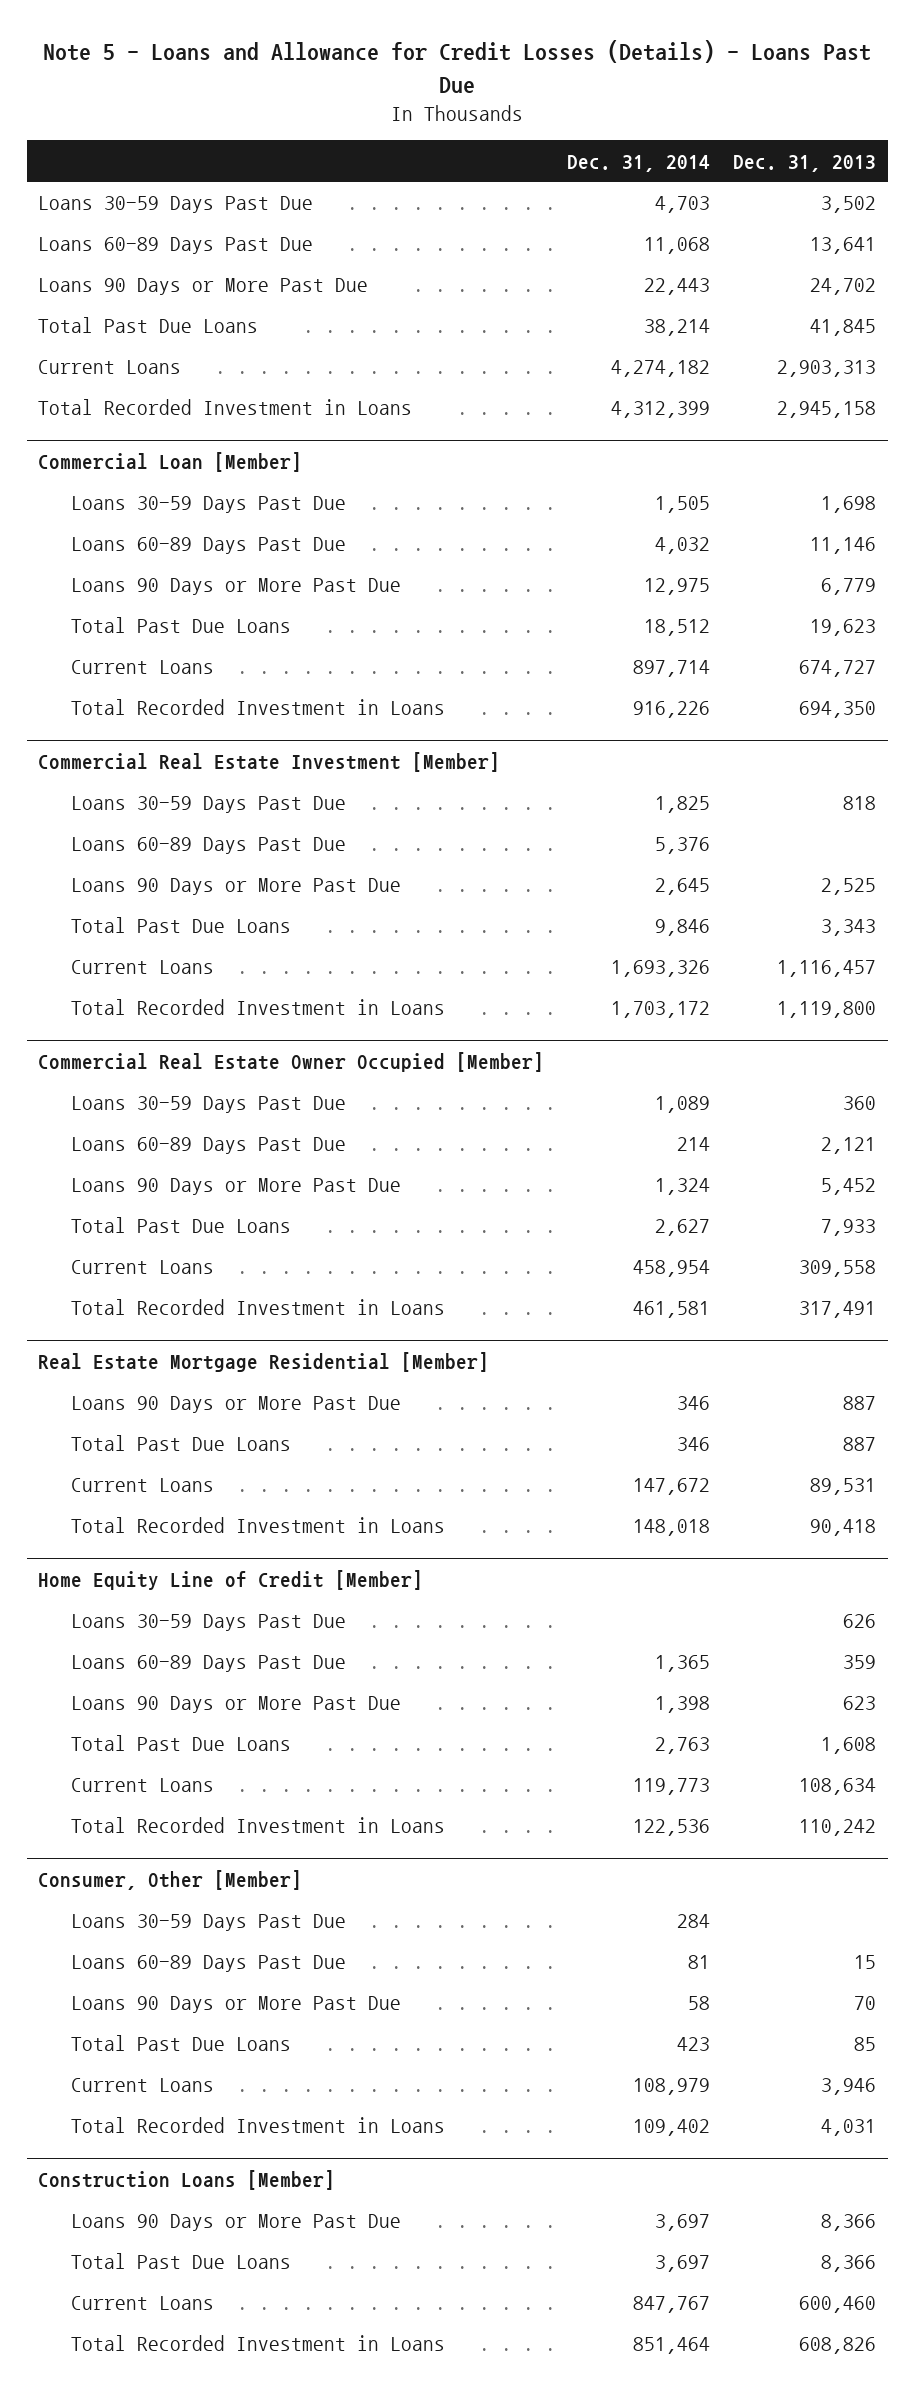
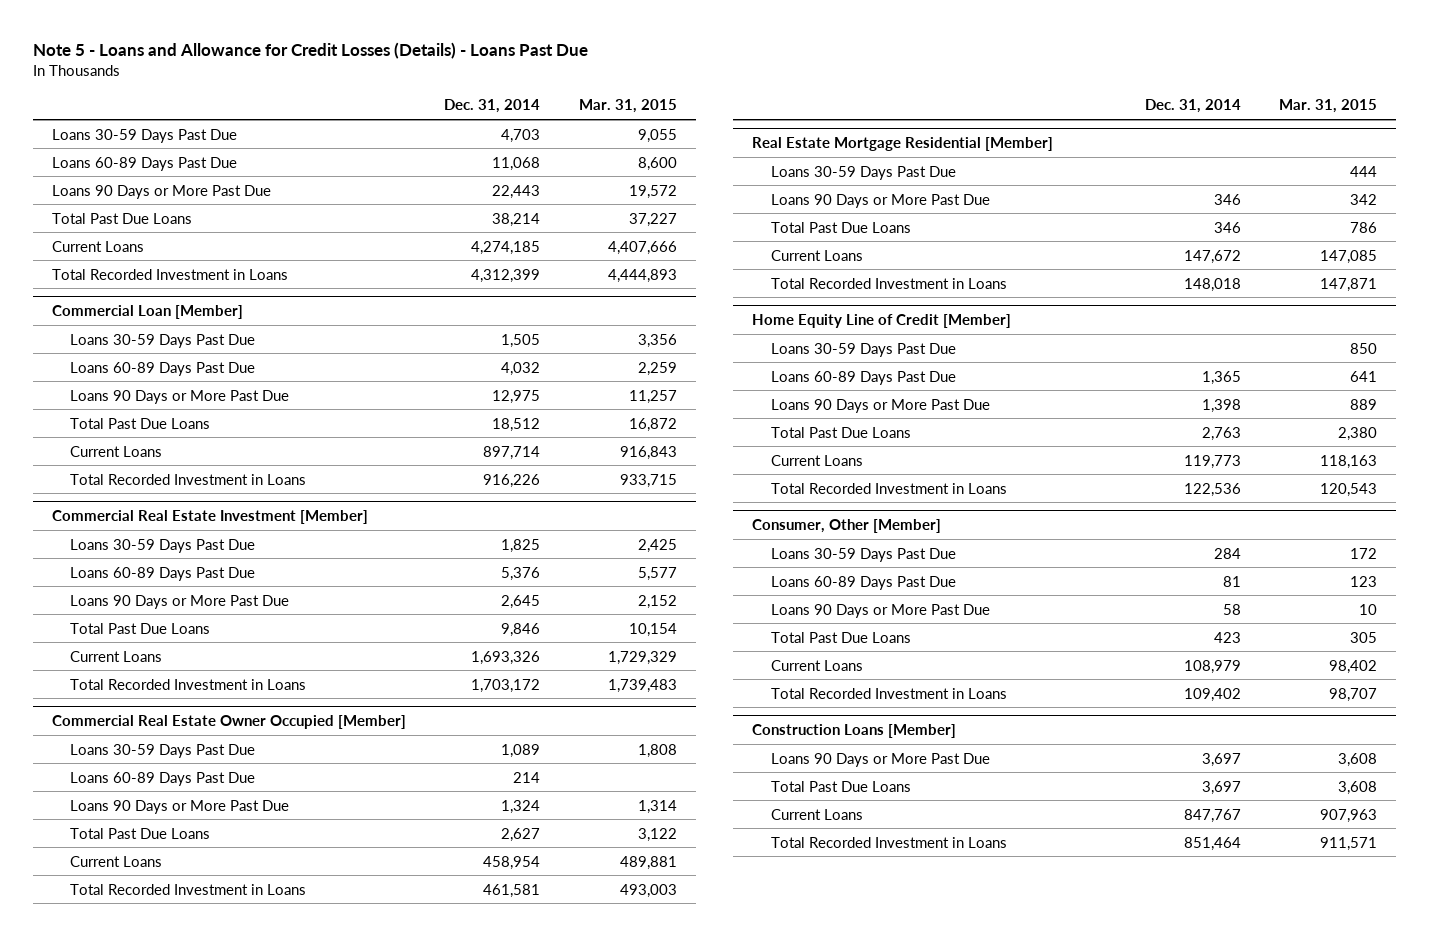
[733,154,877,172] Dec. 31, 2013 -> none
none -> [578,99,677,114] Mar. 31, 2015
[611,360,711,378] 4,274,182 -> [471,240,541,255] 4,274,185
none -> [770,165,956,180] Loans 30-59 Days Past Due

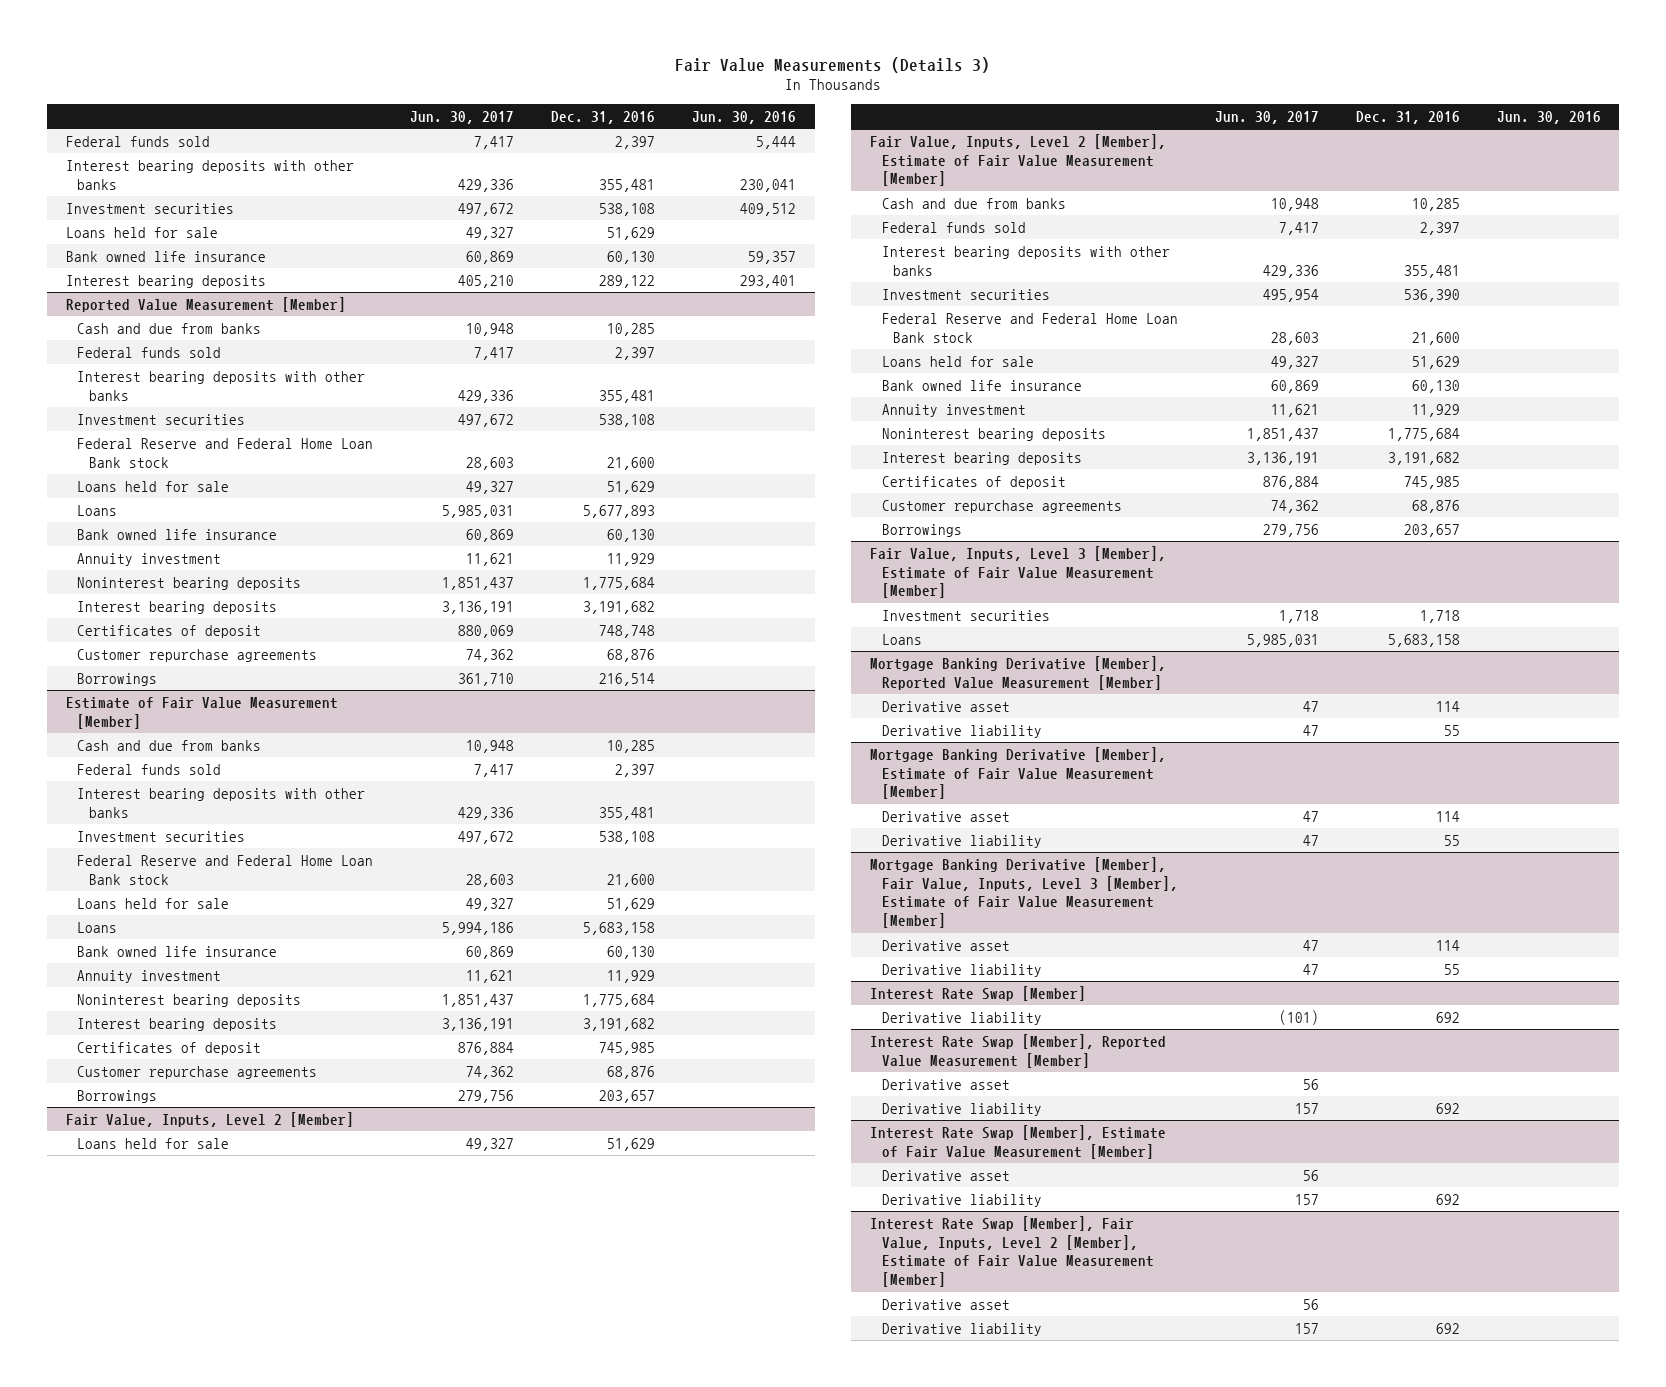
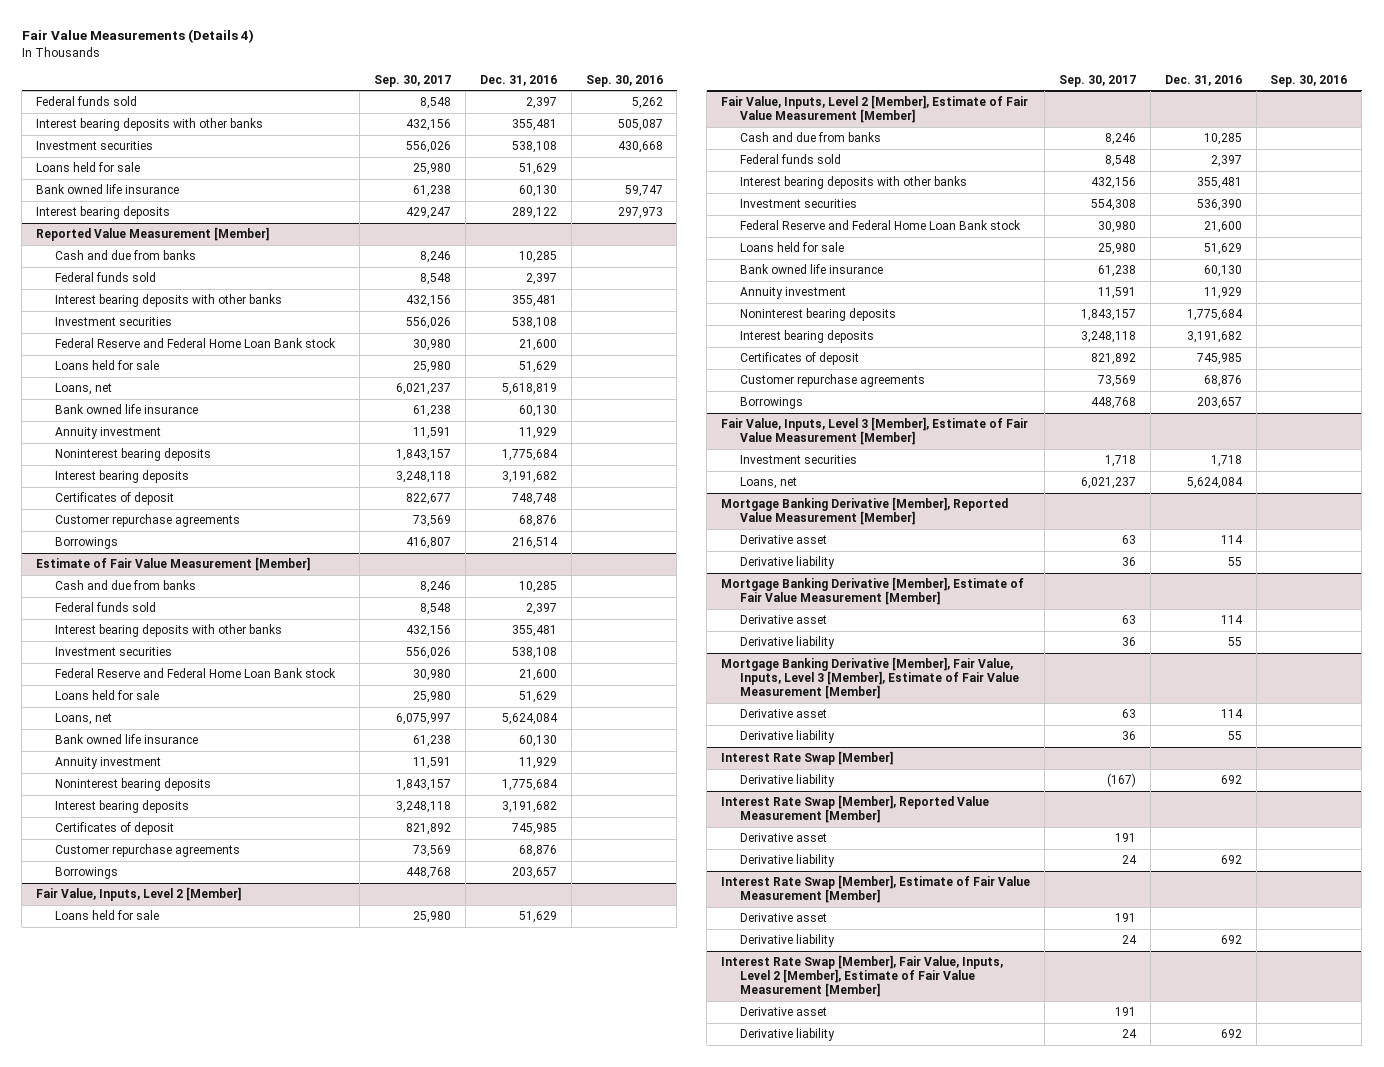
[675,56,991,73] Fair Value Measurements (Details 3) -> [21,29,254,44] Fair Value Measurements (Details 4)
[410,110,515,124] Jun. 30, 2017 -> none
[692,110,797,124] Jun. 30, 2016 -> none
none -> [374,74,452,87] Sep. 30, 2017
none -> [585,74,663,87] Sep. 30, 2016
[77,504,118,516] Loans -> [55,383,113,396] Loans, net
[583,504,656,518] 5,677,893 -> [501,383,557,396] 5,618,819
[77,921,118,933] Loans -> [55,713,113,726] Loans, net
[583,921,656,935] 5,683,158 -> [501,713,558,726] 5,624,084
[881,633,922,645] Loans -> [739,477,797,490] Loans, net
[1387,633,1460,647] 5,683,158 -> [1186,477,1243,490] 5,624,084

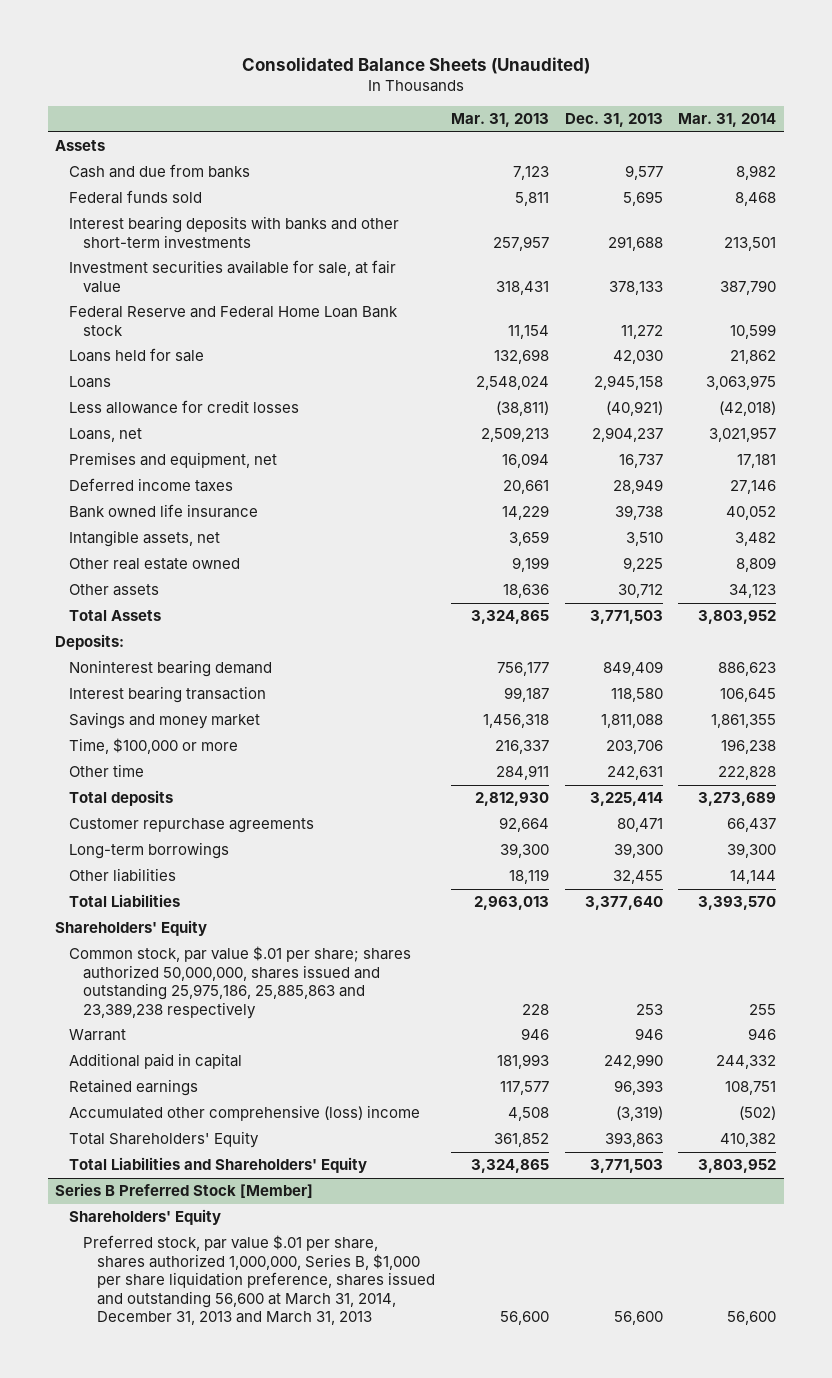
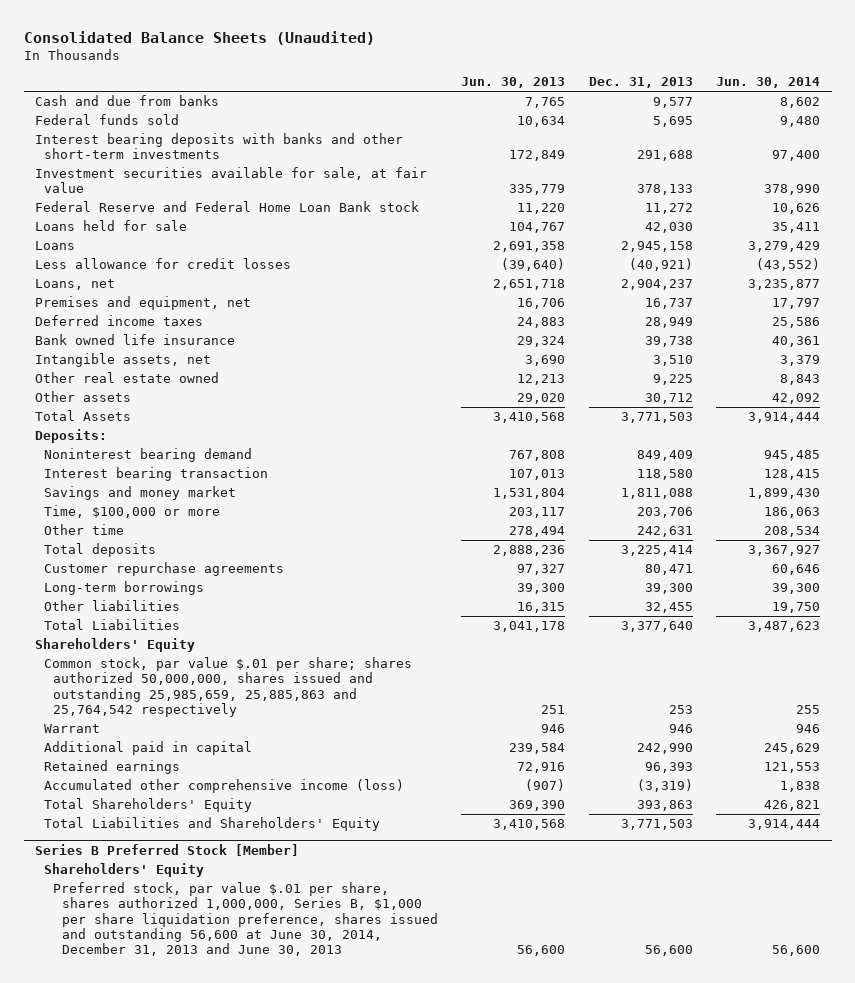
[450,113,549,128] Mar. 31, 2013 -> none
[678,113,777,128] Mar. 31, 2014 -> none
none -> [461,77,566,89] Jun. 30, 2013
none -> [715,77,820,89] Jun. 30, 2014
[55,140,106,152] Assets -> none
[69,946,412,1019] Common stock, par value $.01 per share; shares authorized 50,000,000, shares issued and outstanding 25,975,186, 25,885,863 and 23,389,238 respectively -> [44,657,413,717] Common stock, par value $.01 per share; shares authorized 50,000,000, shares issued and outstanding 25,985,659, 25,885,863 and 25,764,542 respectively
[69,1105,421,1122] Accumulated other comprehensive (loss) income -> [44,779,405,794] Accumulated other comprehensive income (loss)
[83,1235,435,1326] Preferred stock, par value $.01 per share, shares authorized 1,000,000, Series B, $1,000 per share liquidation preference, shares issued and outstanding 56,600 at March 31, 2014, December 31, 2013 and March 31, 2013 -> [53,882,439,956] Preferred stock, par value $.01 per share, shares authorized 1,000,000, Series B, $1,000 per share liquidation preference, shares issued and outstanding 56,600 at June 30, 2014, December 31, 2013 and June 30, 2013

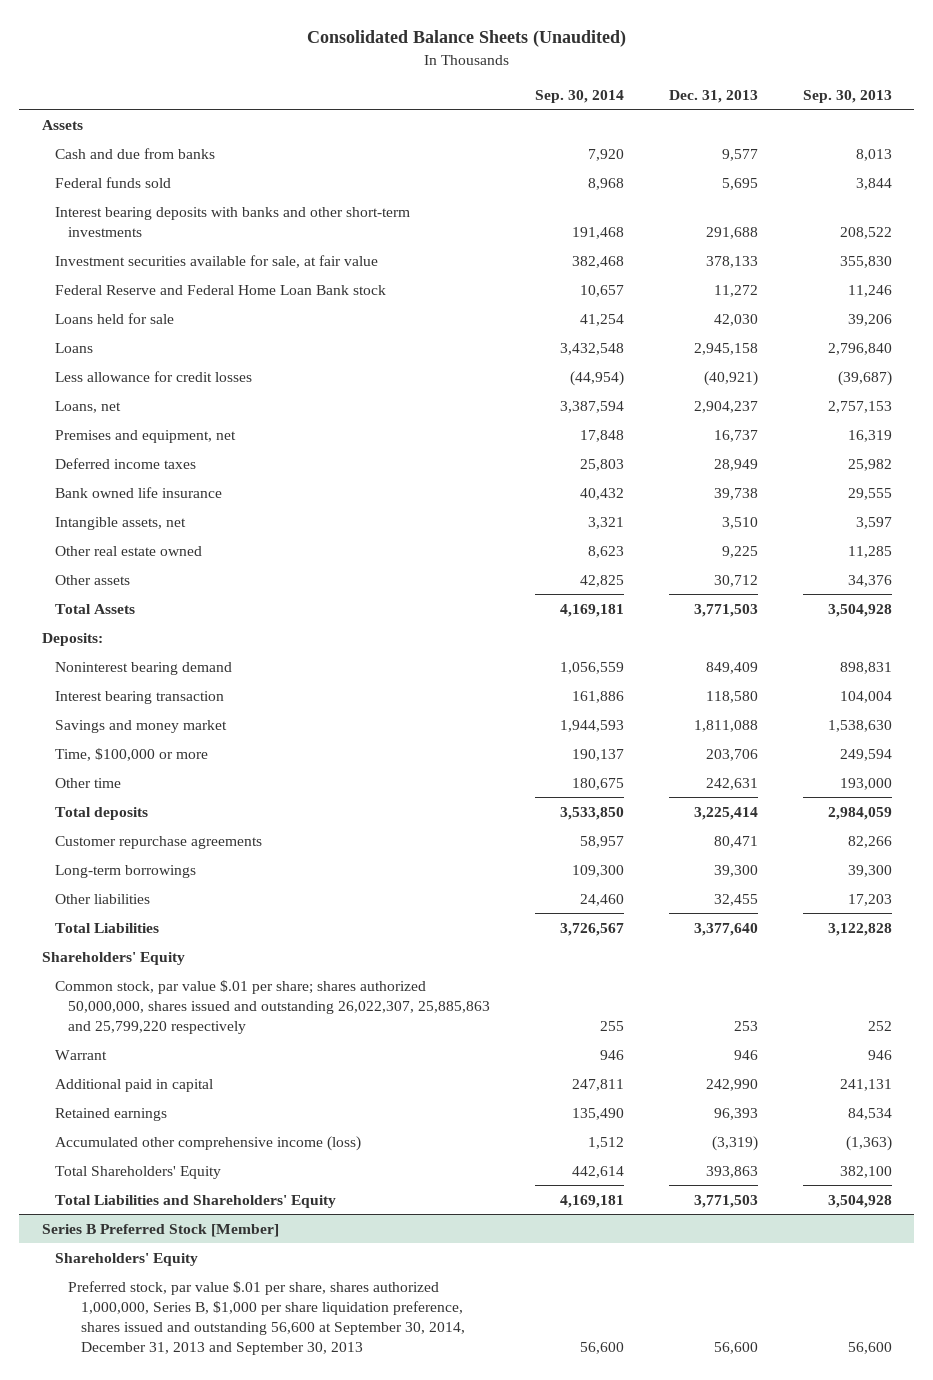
[461,77,566,89] Jun. 30, 2013 -> none
[715,77,820,89] Jun. 30, 2014 -> none
none -> [534,89,624,103] Sep. 30, 2014
none -> [802,89,892,103] Sep. 30, 2013
none -> [41,119,83,130] Assets
[44,657,413,717] Common stock, par value $.01 per share; shares authorized 50,000,000, shares issued and outstanding 25,985,659, 25,885,863 and 25,764,542 respectively -> [54,979,490,1034] Common stock, par value $.01 per share; shares authorized 50,000,000, shares issued and outstanding 26,022,307, 25,885,863 and 25,799,220 respectively
[53,882,439,956] Preferred stock, par value $.01 per share, shares authorized 1,000,000, Series B, $1,000 per share liquidation preference, shares issued and outstanding 56,600 at June 30, 2014, December 31, 2013 and June 30, 2013 -> [67,1280,466,1355] Preferred stock, par value $.01 per share, shares authorized 1,000,000, Series B, $1,000 per share liquidation preference, shares issued and outstanding 56,600 at September 30, 2014, December 31, 2013 and September 30, 2013

